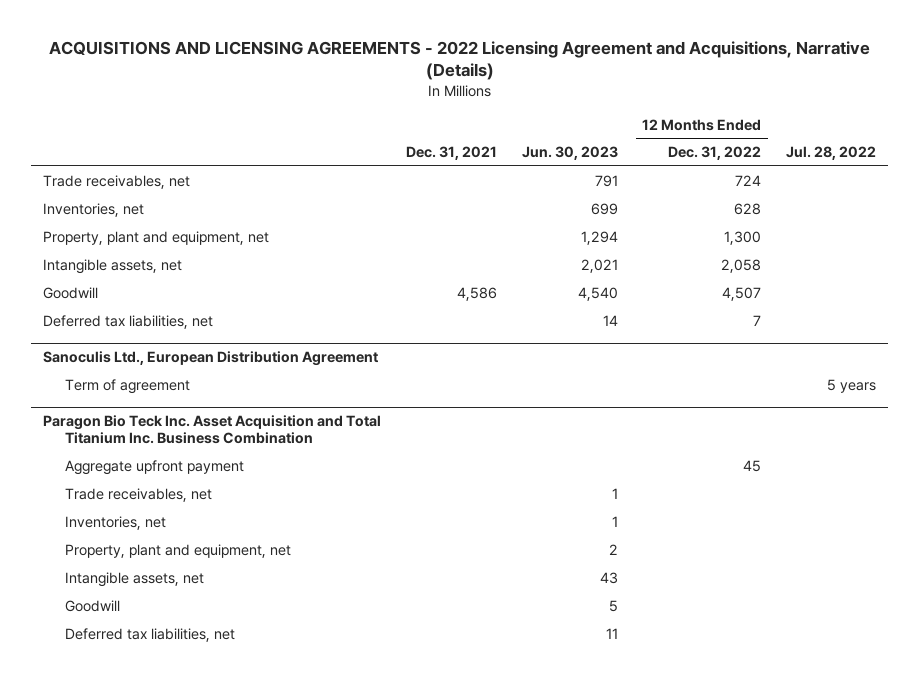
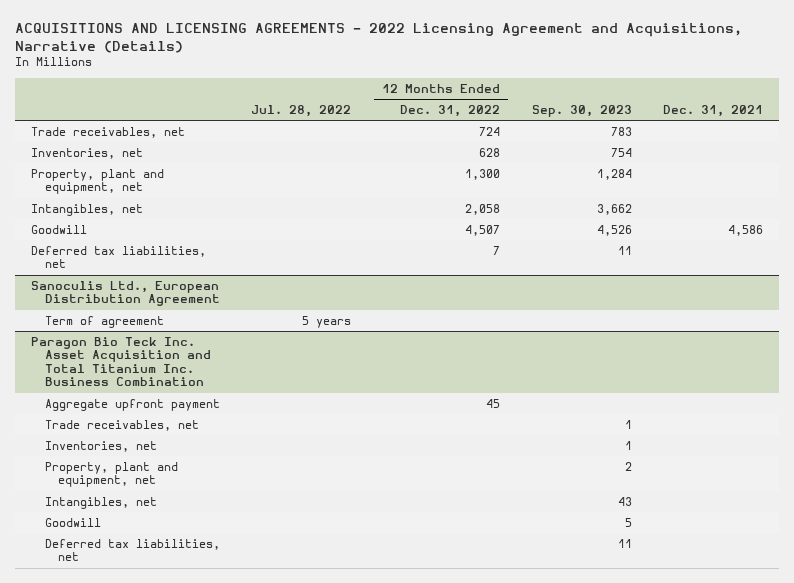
[521,146,618,161] Jun. 30, 2023 -> none
none -> [531,105,632,118] Sep. 30, 2023
[43,258,183,274] Intangible assets, net -> [30,204,143,217] Intangibles, net
[65,571,205,587] Intangible assets, net -> [44,497,157,510] Intangibles, net

